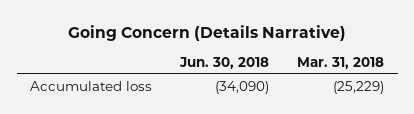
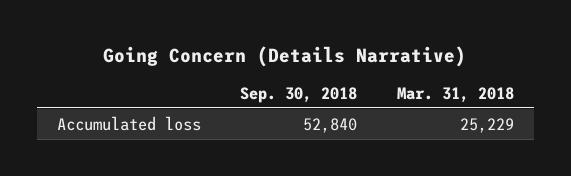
[179,57,270,70] Jun. 30, 2018 -> none
none -> [240,86,358,103] Sep. 30, 2018
[332,80,384,94] (25,229) -> [460,117,515,133] 25,229

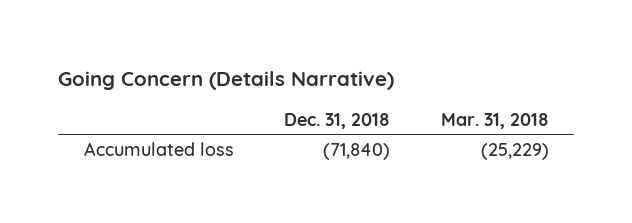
[240,86,358,103] Sep. 30, 2018 -> none
none -> [284,112,391,129] Dec. 31, 2018
[460,117,515,133] 25,229 -> [480,143,549,161] (25,229)

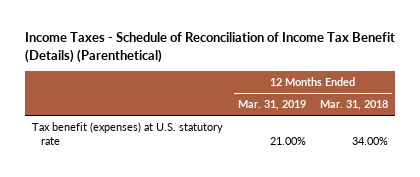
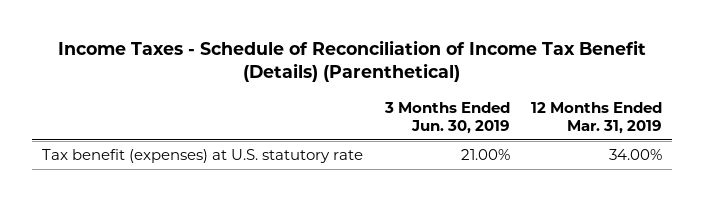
[320,100,389,111] Mar. 31, 2018 -> none
none -> [383,101,510,135] 3 Months Ended Jun. 30, 2019
[269,136,306,145] 21.00% -> [608,149,662,161] 34.00%

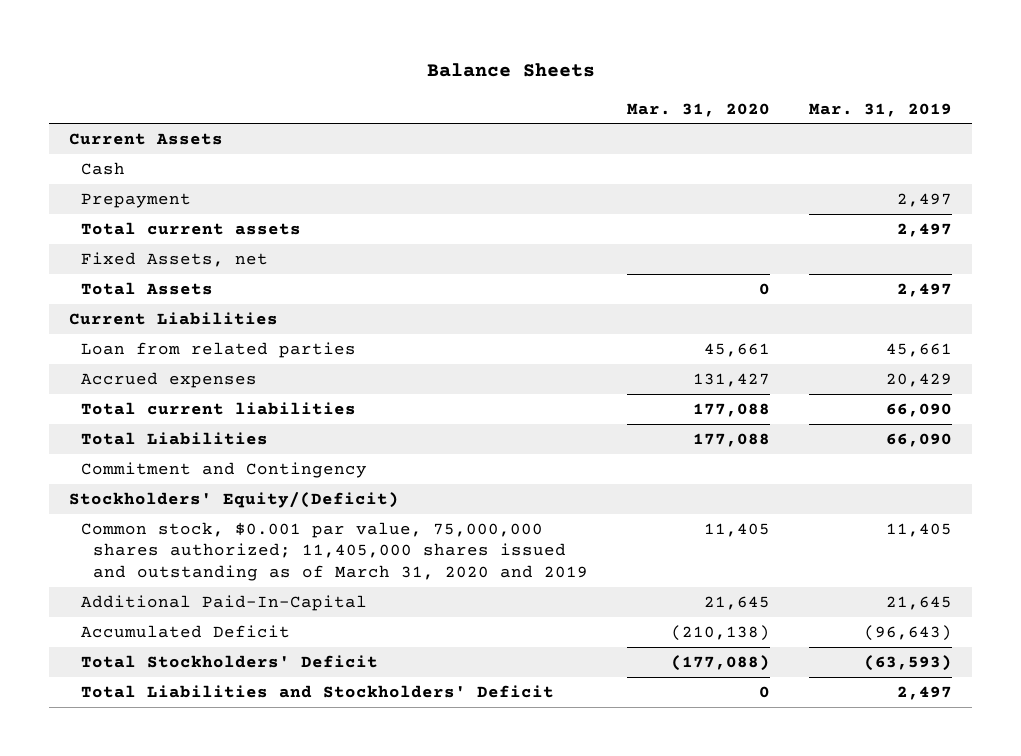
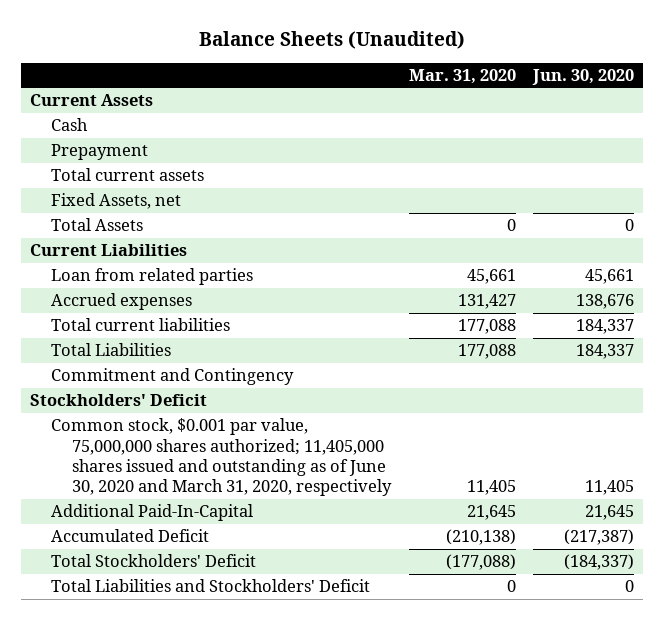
[426,63,595,78] Balance Sheets -> [198,31,465,50] Balance Sheets (Unaudited)
[809,102,953,117] Mar. 31, 2019 -> none
none -> [532,68,635,85] Jun. 30, 2020
[68,492,399,509] Stockholders' Equity/(Deficit) -> [29,394,207,407] Stockholders' Deficit
[80,522,589,581] Common stock, $0.001 par value, 75,000,000 shares authorized; 11,405,000 shares issued and outstanding as of March 31, 2020 and 2019 -> [50,418,393,497] Common stock, $0.001 par value, 75,000,000 shares authorized; 11,405,000 shares issued and outstanding as of June 30, 2020 and March 31, 2020, respectively

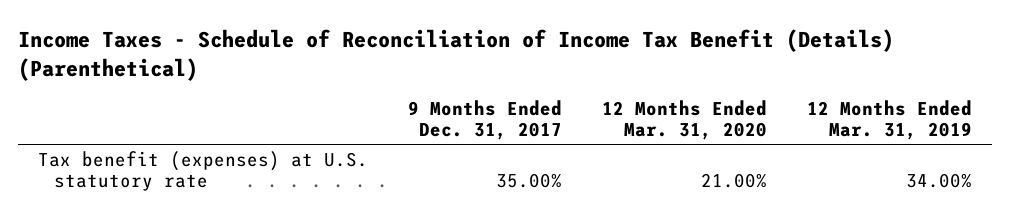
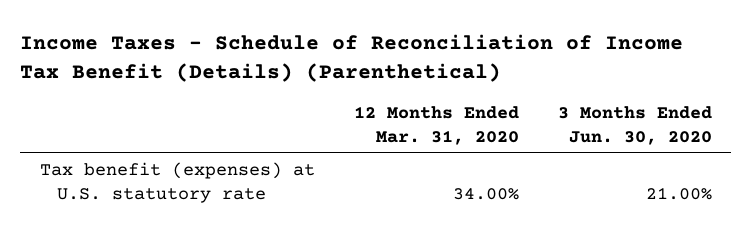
[408,99,563,141] 9 Months Ended Dec. 31, 2017 -> none
[807,99,973,141] 12 Months Ended Mar. 31, 2019 -> none
none -> [557,106,712,146] 3 Months Ended Jun. 30, 2020
[701,173,768,189] 21.00% -> [452,188,519,201] 34.00%

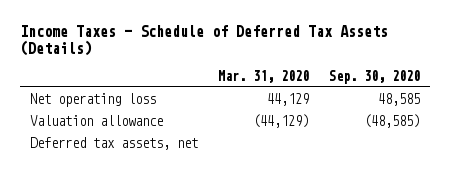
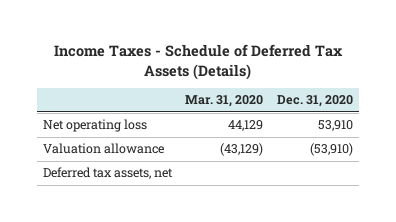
[329,70,421,85] Sep. 30, 2020 -> none
none -> [276,95,353,108] Dec. 31, 2020
[252,113,309,128] (44,129) -> [220,143,264,157] (43,129)

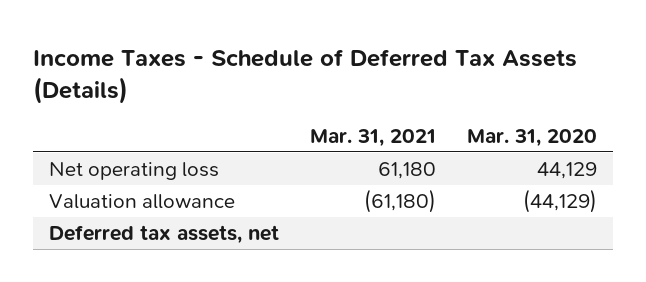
[276,95,353,108] Dec. 31, 2020 -> none
none -> [310,128,437,147] Mar. 31, 2021
[220,143,264,157] (43,129) -> [523,189,598,214] (44,129)

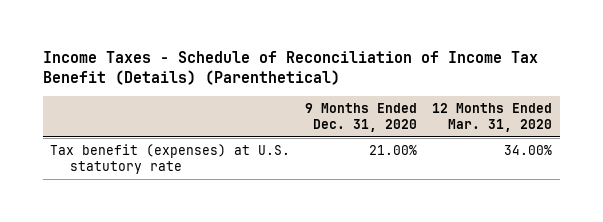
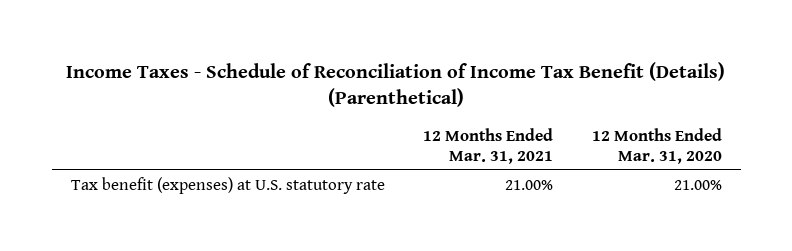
[305,103,418,133] 9 Months Ended Dec. 31, 2020 -> none
none -> [423,127,554,165] 12 Months Ended Mar. 31, 2021
[504,144,553,155] 34.00% -> [673,180,722,191] 21.00%

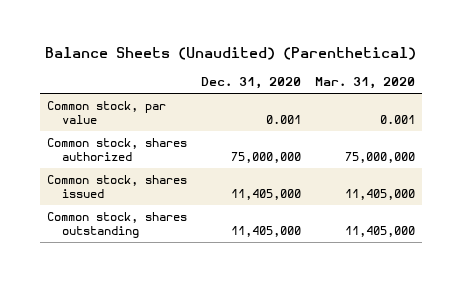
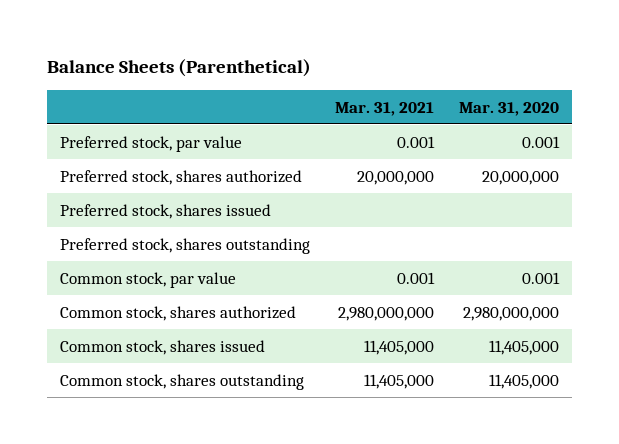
[45,47,417,61] Balance Sheets (Unaudited) (Parenthetical) -> [47,59,312,78] Balance Sheets (Parenthetical)
[201,77,302,90] Dec. 31, 2020 -> none
none -> [334,101,434,116] Mar. 31, 2021
none -> [59,135,242,152] Preferred stock, par value
none -> [59,169,302,185] Preferred stock, shares authorized
none -> [59,203,271,219] Preferred stock, shares issued
none -> [59,237,310,254] Preferred stock, shares outstanding
[345,151,416,163] 75,000,000 -> [463,306,560,321] 2,980,000,000

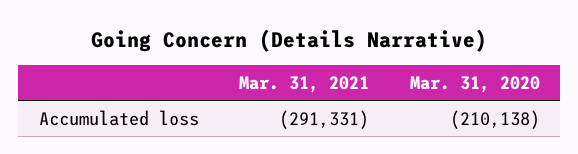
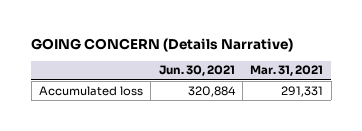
[91,28,488,52] Going Concern (Details Narrative) -> [31,38,294,53] GOING CONCERN (Details Narrative)
[409,75,540,93] Mar. 31, 2020 -> none
none -> [158,65,235,77] Jun. 30, 2021
[279,109,370,129] (291,331) -> [281,85,324,97] 291,331

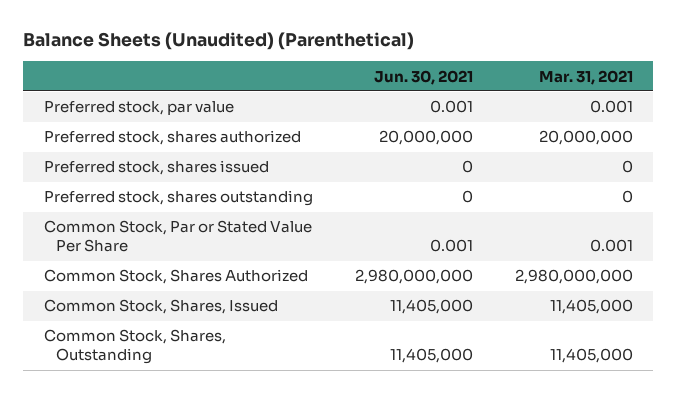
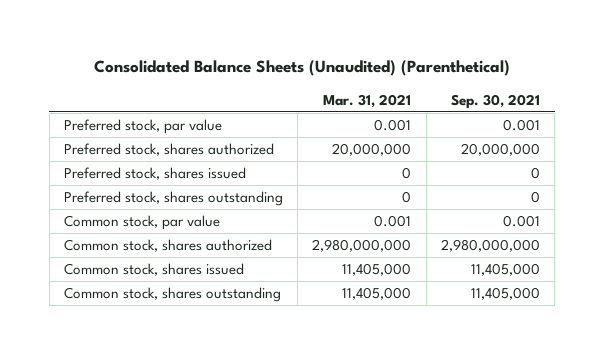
[22,32,414,51] Balance Sheets (Unaudited) (Parenthetical) -> [93,60,510,77] Consolidated Balance Sheets (Unaudited) (Parenthetical)
[373,69,473,85] Jun. 30, 2021 -> none
none -> [451,93,541,109] Sep. 30, 2021
[43,220,312,253] Common Stock, Par or Stated Value Per Share -> [63,215,220,231] Common stock, par value
[43,269,308,285] Common Stock, Shares Authorized -> [63,239,272,253] Common stock, shares authorized
[43,299,278,315] Common Stock, Shares, Issued -> [63,263,244,277] Common stock, shares issued
[43,329,226,365] Common Stock, Shares, Outstanding -> [63,287,281,303] Common stock, shares outstanding

